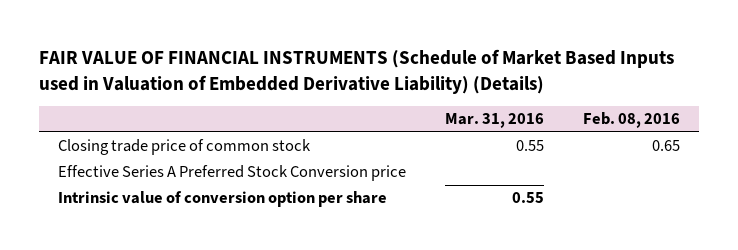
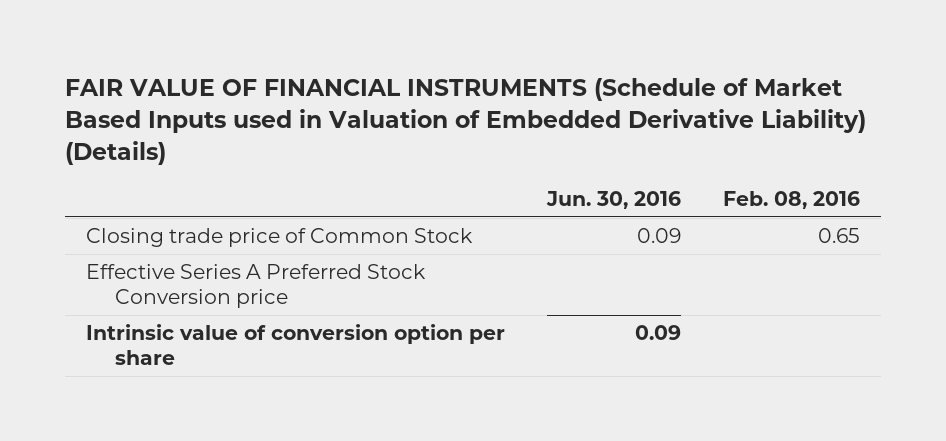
[444,113,544,129] Mar. 31, 2016 -> none
none -> [546,190,682,209] Jun. 30, 2016
[58,139,312,156] Closing trade price of common stock -> [85,228,473,248] Closing trade price of Common Stock

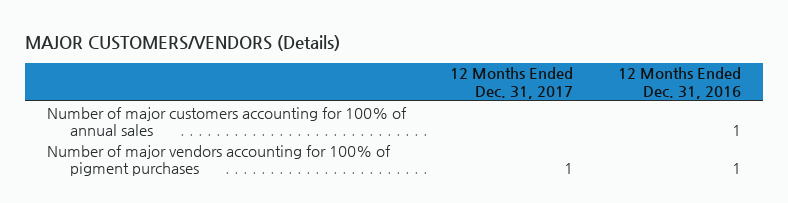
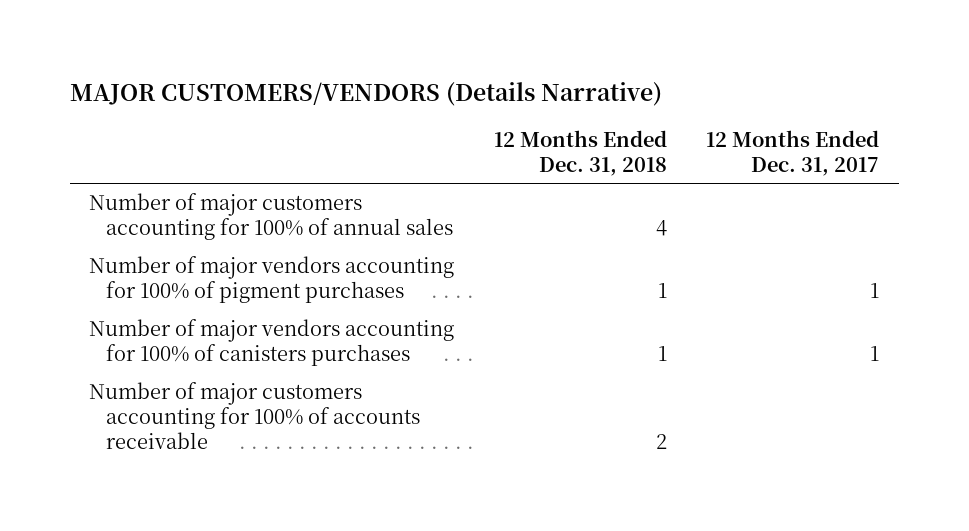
[24,34,340,51] MAJOR CUSTOMERS/VENDORS (Details) -> [69,81,662,106] MAJOR CUSTOMERS/VENDORS (Details Narrative)
[617,67,741,99] 12 Months Ended Dec. 31, 2016 -> none
none -> [493,129,667,177] 12 Months Ended Dec. 31, 2018
none -> [89,318,455,367] Number of major vendors accounting for 100% of canisters purchases
none -> [89,381,421,450] Number of major customers accounting for 100% of accounts receivable

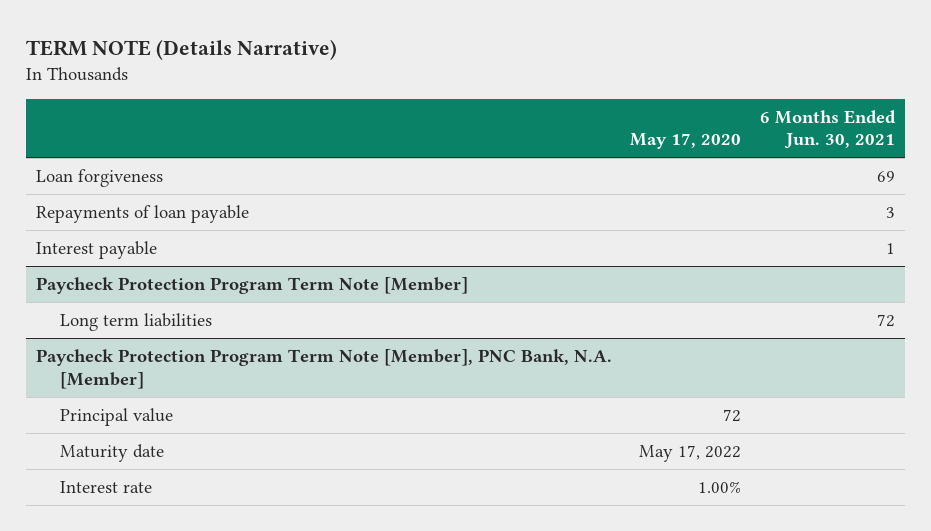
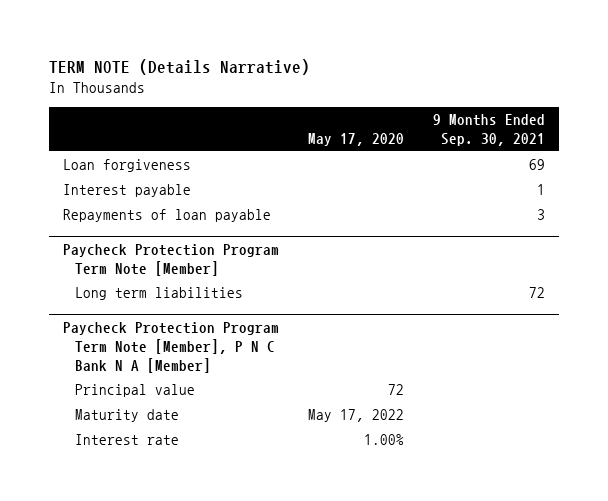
[760,109,897,150] 6 Months Ended Jun. 30, 2021 -> none
none -> [432,114,545,147] 9 Months Ended Sep. 30, 2021
[35,204,249,223] Repayments of loan payable -> [62,209,271,223] Repayments of loan payable
[35,348,612,389] Paycheck Protection Program Term Note [Member], PNC Bank, N.A. [Member] -> [62,321,279,373] Paycheck Protection Program Term Note [Member], P N C Bank N A [Member]

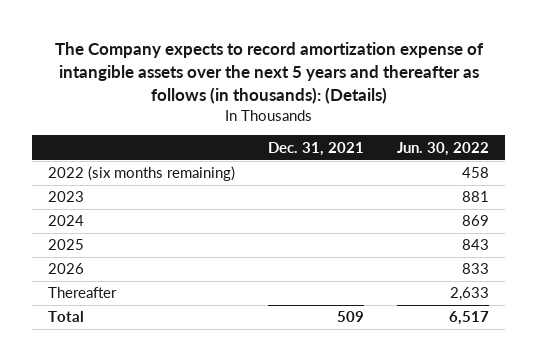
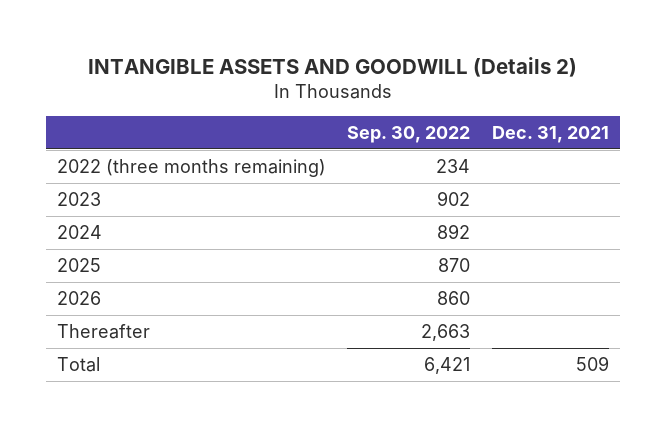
[54,41,484,104] The Company expects to record amortization expense of intangible assets over the next 5 years and thereafter as follows (in thousands): (Details) -> [87,56,577,77] INTANGIBLE ASSETS AND GOODWILL (Details 2)
[396,141,489,156] Jun. 30, 2022 -> none
none -> [347,125,471,143] Sep. 30, 2022
[48,166,236,182] 2022 (six months remaining) -> [56,158,326,177] 2022 (three months remaining)

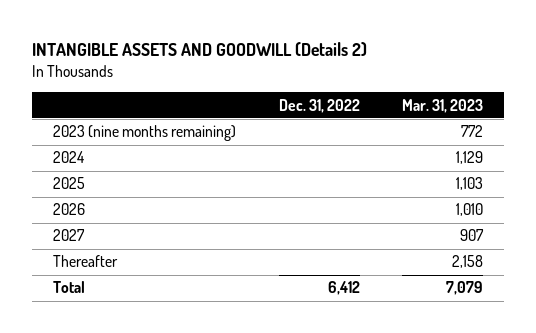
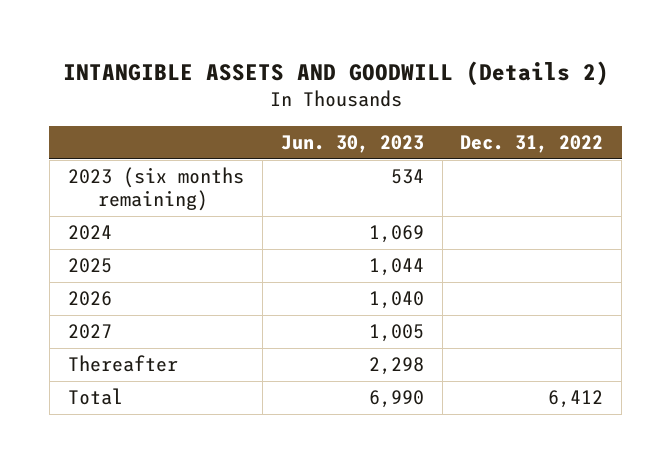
[401,98,483,113] Mar. 31, 2023 -> none
none -> [280,135,424,154] Jun. 30, 2023
[53,125,237,142] 2023 (nine months remaining) -> [67,167,244,212] 2023 (six months remaining)

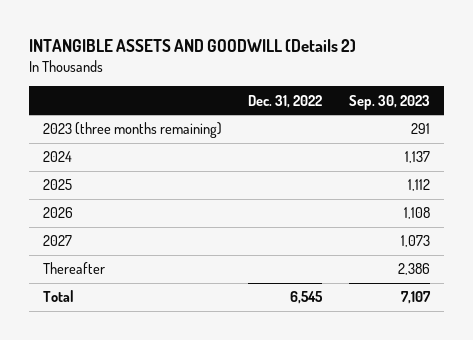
[280,135,424,154] Jun. 30, 2023 -> none
none -> [349,94,431,110] Sep. 30, 2023
[67,167,244,212] 2023 (six months remaining) -> [42,122,222,139] 2023 (three months remaining)
[548,390,604,409] 6,412 -> [290,291,324,305] 6,545

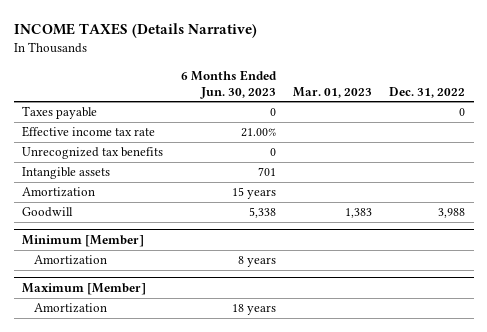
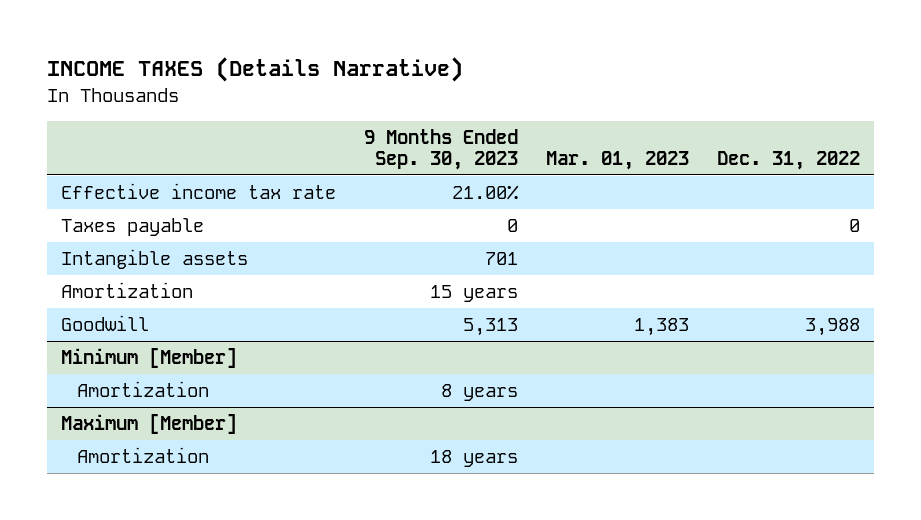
[180,70,277,99] 6 Months Ended Jun. 30, 2023 -> none
none -> [364,128,519,171] 9 Months Ended Sep. 30, 2023
[22,147,164,160] Unrecognized tax benefits -> none
[22,106,98,120] Taxes payable -> [61,217,205,236] Taxes payable

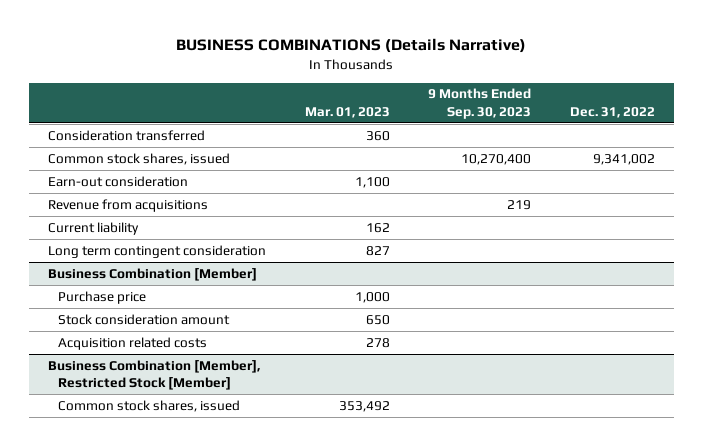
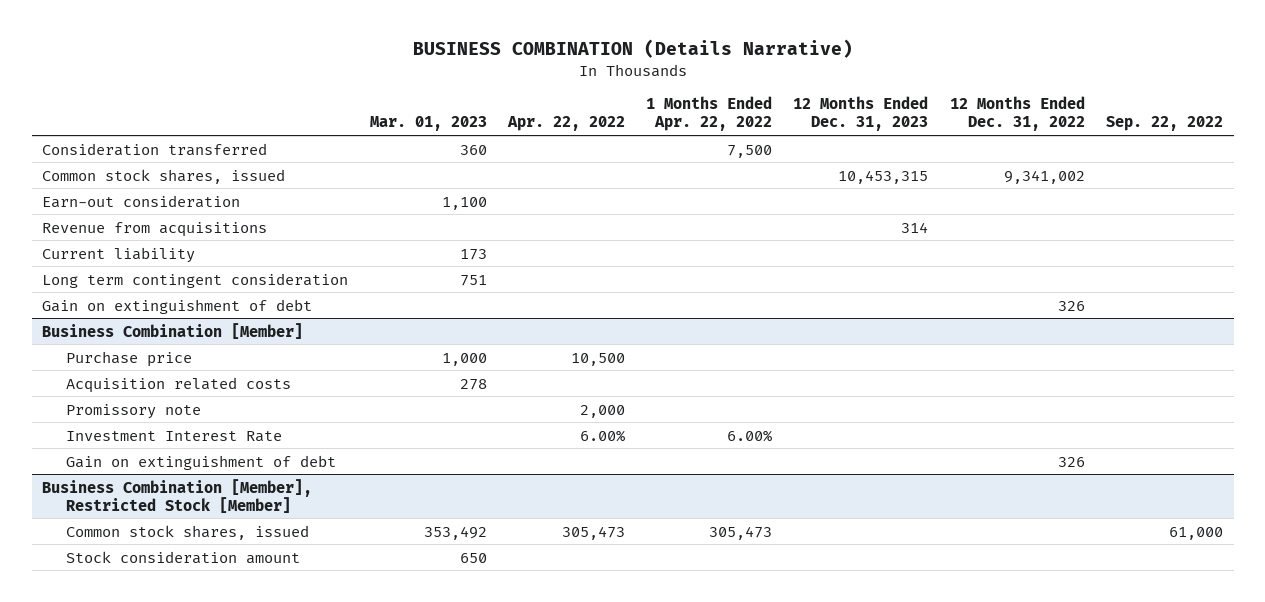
[176,38,527,54] BUSINESS COMBINATIONS (Details Narrative) -> [412,39,853,59] BUSINESS COMBINATION (Details Narrative)
[428,88,532,119] 9 Months Ended Sep. 30, 2023 -> none
[569,106,655,118] Dec. 31, 2022 -> none
none -> [506,116,625,132] Apr. 22, 2022
none -> [646,96,773,132] 1 Months Ended Apr. 22, 2022
none -> [793,96,929,132] 12 Months Ended Dec. 31, 2023
none -> [949,96,1085,132] 12 Months Ended Dec. 31, 2022
none -> [1106,116,1224,132] Sep. 22, 2022
[365,222,390,233] 162 -> [459,248,487,260] 173
[365,245,390,256] 827 -> [459,274,487,286] 751
none -> [42,298,313,314] Gain on extinguishment of debt
[57,313,230,325] Stock consideration amount -> none
none -> [65,403,201,419] Promissory note
none -> [65,430,282,442] Investment Interest Rate
none -> [65,454,336,470] Gain on extinguishment of debt
none -> [65,550,300,564] Stock consideration amount

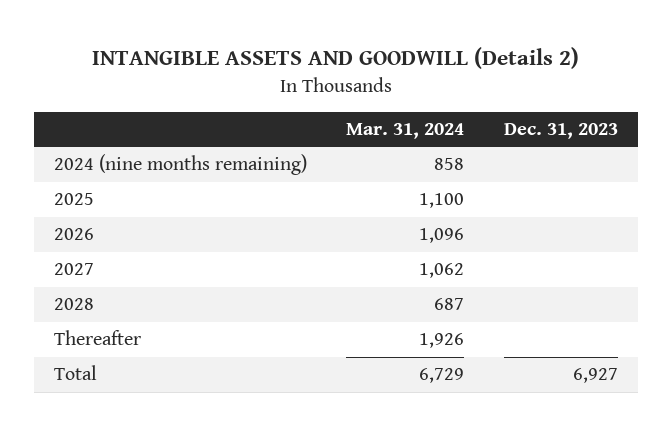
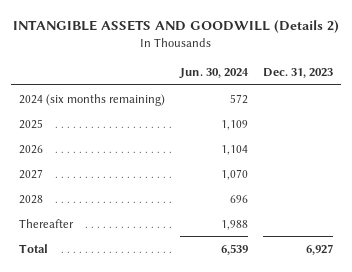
[346,123,465,140] Mar. 31, 2024 -> none
none -> [178,68,249,80] Jun. 30, 2024
[53,154,307,176] 2024 (nine months remaining) -> [18,93,165,106] 2024 (six months remaining)

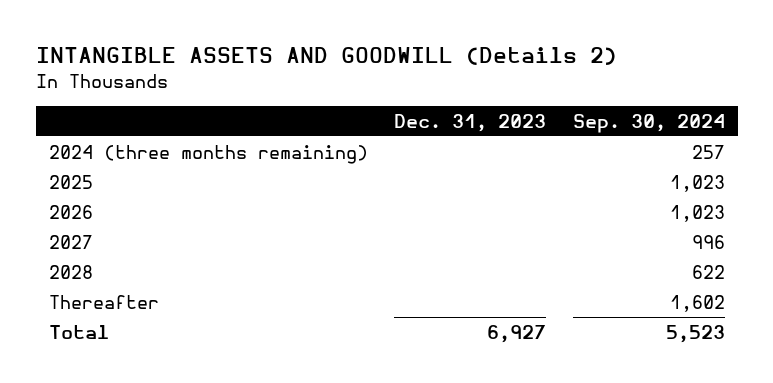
[178,68,249,80] Jun. 30, 2024 -> none
none -> [572,113,725,133] Sep. 30, 2024
[18,93,165,106] 2024 (six months remaining) -> [48,144,368,164] 2024 (three months remaining)

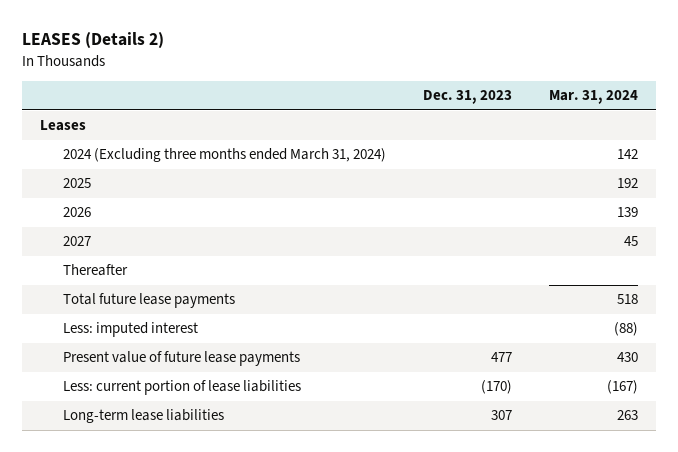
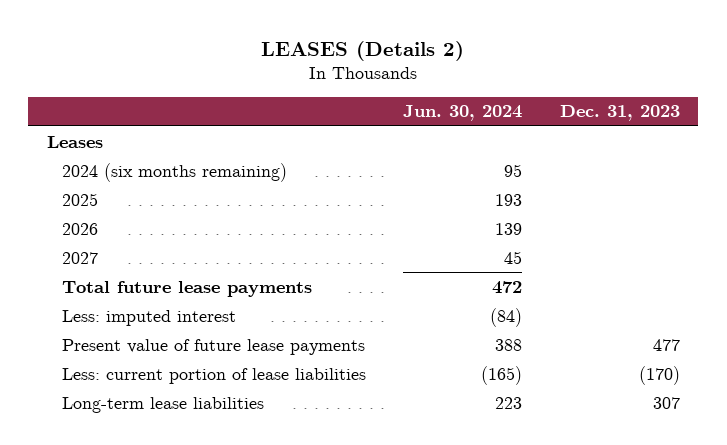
[548,90,638,105] Mar. 31, 2024 -> none
none -> [403,105,523,122] Jun. 30, 2024
[62,148,386,163] 2024 (Excluding three months ended March 31, 2024) -> [61,162,287,182] 2024 (six months remaining)
[62,264,128,277] Thereafter -> none

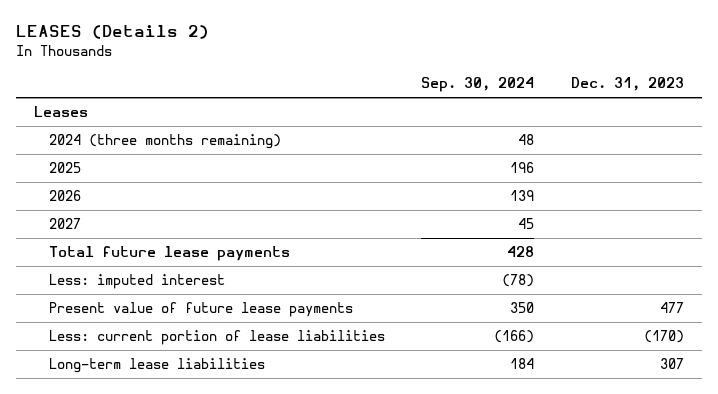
[403,105,523,122] Jun. 30, 2024 -> none
none -> [421,77,535,93] Sep. 30, 2024
[61,162,287,182] 2024 (six months remaining) -> [49,134,282,150] 2024 (three months remaining)

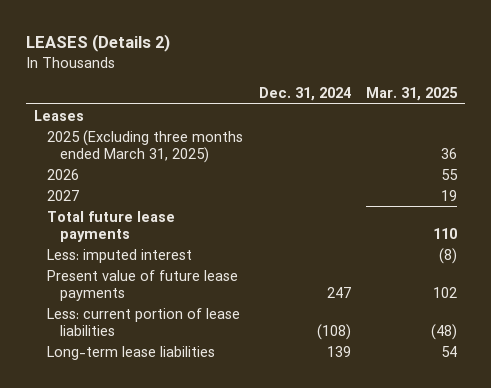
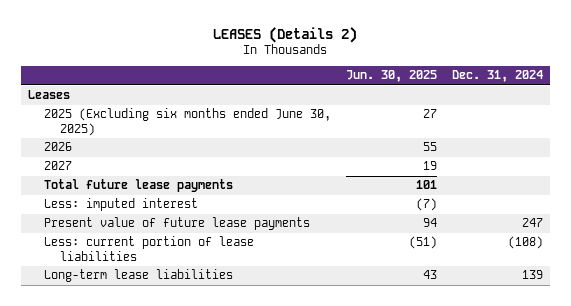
[366,87,459,102] Mar. 31, 2025 -> none
none -> [345,70,437,83] Jun. 30, 2025
[46,129,243,163] 2025 (Excluding three months ended March 31, 2025) -> [43,108,331,136] 2025 (Excluding six months ended June 30, 2025)

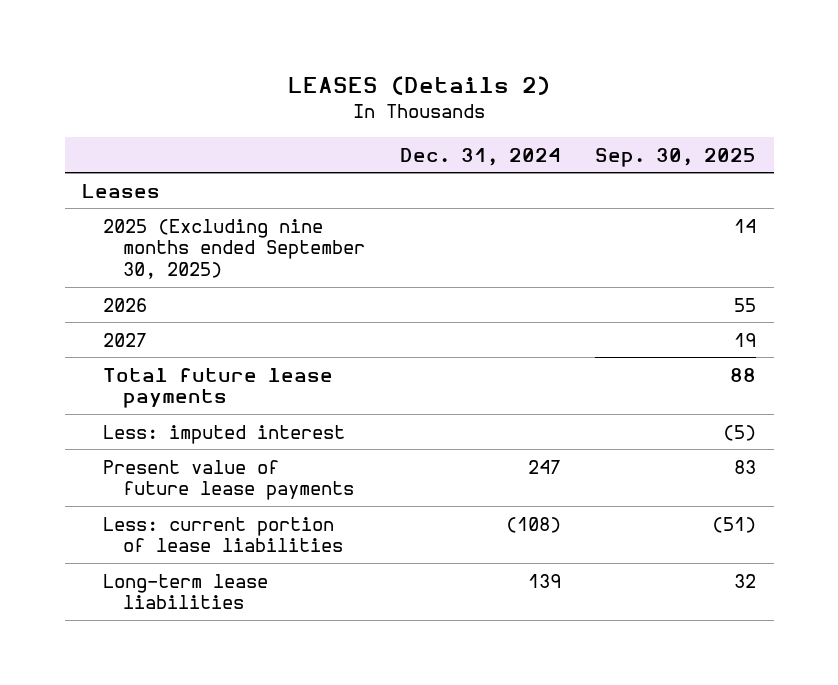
[345,70,437,83] Jun. 30, 2025 -> none
none -> [595,147,757,167] Sep. 30, 2025
[43,108,331,136] 2025 (Excluding six months ended June 30, 2025) -> [102,218,366,280] 2025 (Excluding nine months ended September 30, 2025)

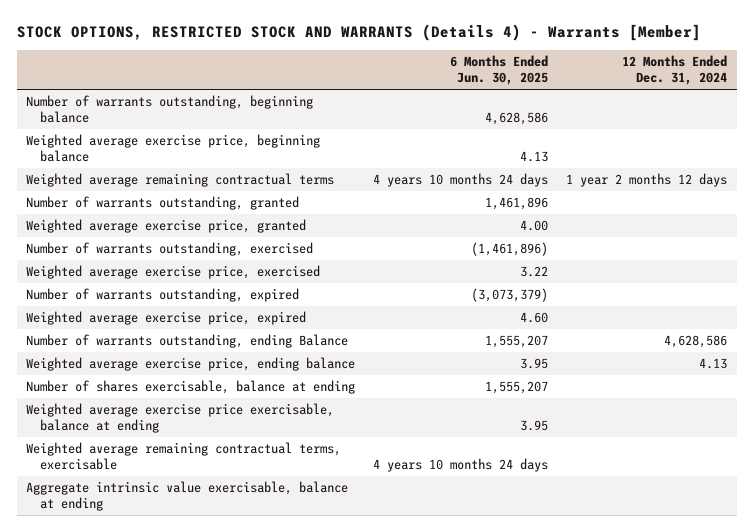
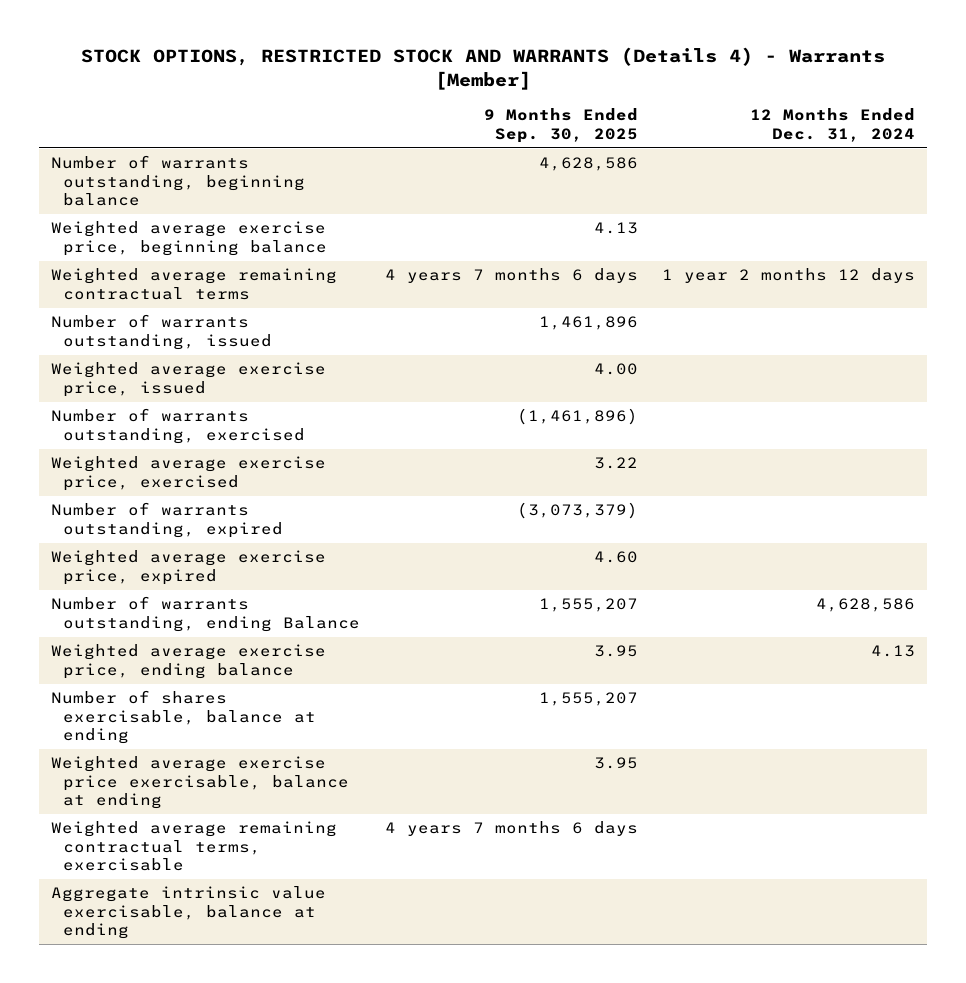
[450,55,549,86] 6 Months Ended Jun. 30, 2025 -> none
none -> [483,108,638,143] 9 Months Ended Sep. 30, 2025
[26,195,300,210] Number of warrants outstanding, granted -> [50,314,273,350] Number of warrants outstanding, issued
[26,218,307,233] Weighted average exercise price, granted -> [50,362,326,397] Weighted average exercise price, issued

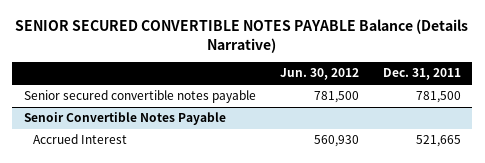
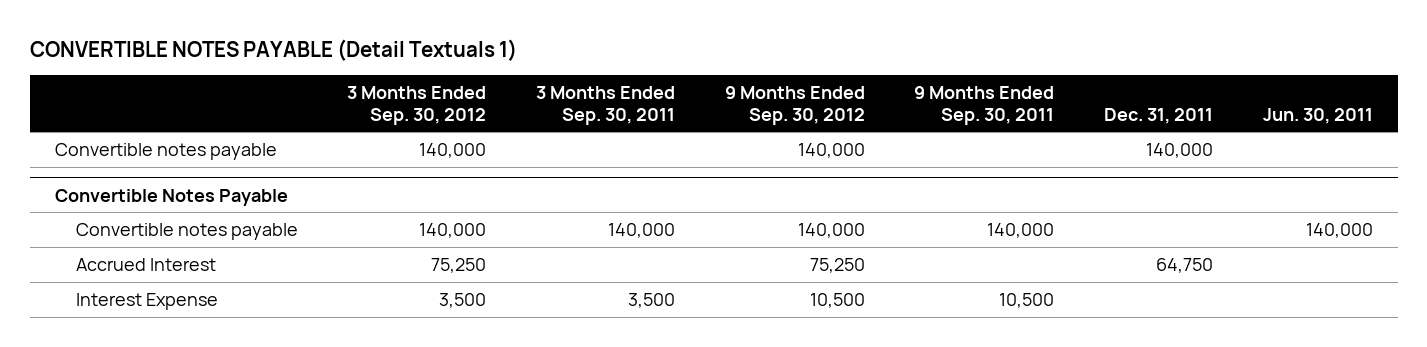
[15,19,469,53] SENIOR SECURED CONVERTIBLE NOTES PAYABLE Balance (Details Narrative) -> [29,39,517,62] CONVERTIBLE NOTES PAYABLE (Detail Textuals 1)
[279,68,359,81] Jun. 30, 2012 -> none
none -> [347,85,487,125] 3 Months Ended Sep. 30, 2012
none -> [535,85,675,125] 3 Months Ended Sep. 30, 2011
none -> [724,85,865,125] 9 Months Ended Sep. 30, 2012
none -> [914,85,1055,125] 9 Months Ended Sep. 30, 2011
none -> [1262,107,1373,124] Jun. 30, 2011
[24,90,257,104] Senior secured convertible notes payable -> [54,142,277,160] Convertible notes payable
[415,91,461,104] 781,500 -> [1146,142,1214,158] 140,000
[24,112,227,126] Senoir Convertible Notes Payable -> [54,188,288,206] Convertible Notes Payable
none -> [75,222,298,240] Convertible notes payable
[415,135,461,148] 521,665 -> [1156,257,1214,273] 64,750
none -> [75,292,218,310] Interest Expense

